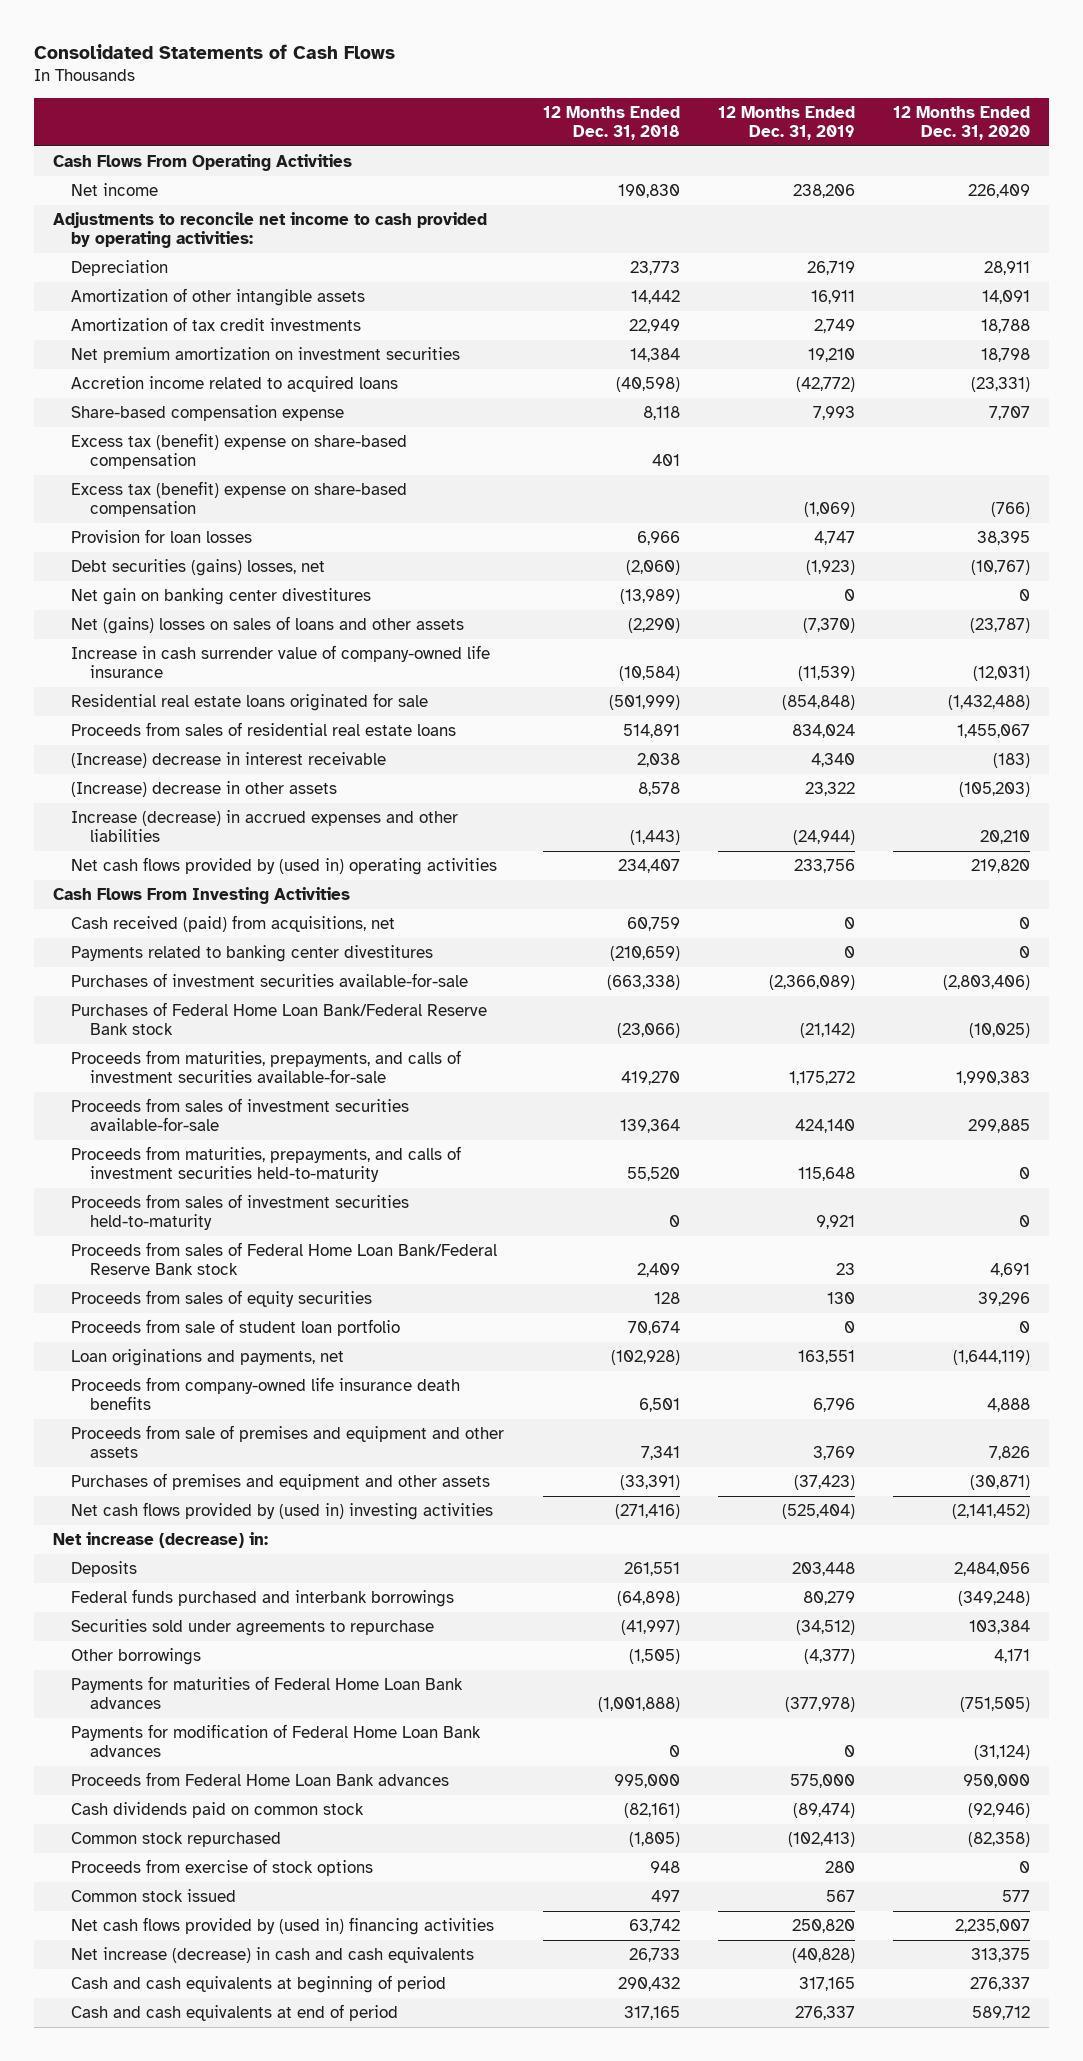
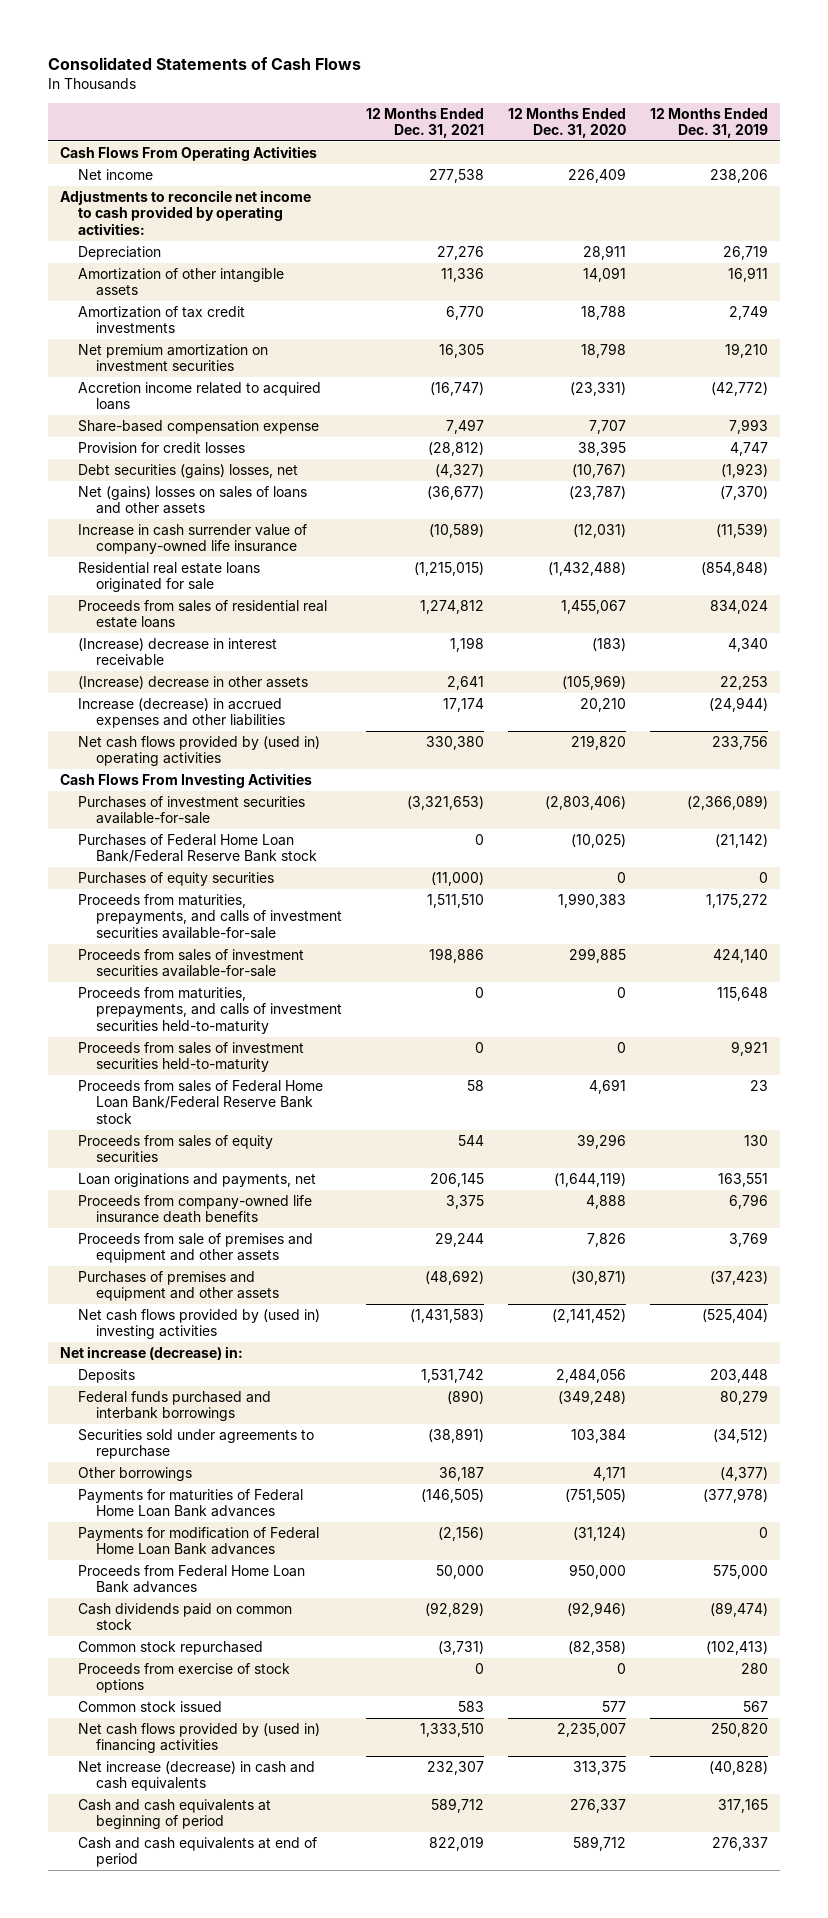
[542,105,680,140] 12 Months Ended Dec. 31, 2018 -> none
none -> [365,107,484,139] 12 Months Ended Dec. 31, 2021
[71,432,408,469] Excess tax (benefit) expense on share-based compensation -> none
[71,480,408,517] Excess tax (benefit) expense on share-based compensation -> none
[71,528,253,543] Provision for loan losses -> [77,442,245,454] Provision for credit losses
[71,587,372,605] Net gain on banking center divestitures -> none
[804,781,855,796] 23,322 -> [719,676,768,691] 22,253
[959,781,1031,797] (105,203) -> [561,675,626,691] (105,969)
[71,914,396,932] Cash received (paid) from acquisitions, net -> none
[71,944,434,962] Payments related to banking center divestitures -> none
none -> [77,872,274,887] Purchases of equity securities
[71,1318,401,1336] Proceeds from sale of student loan portfolio -> none

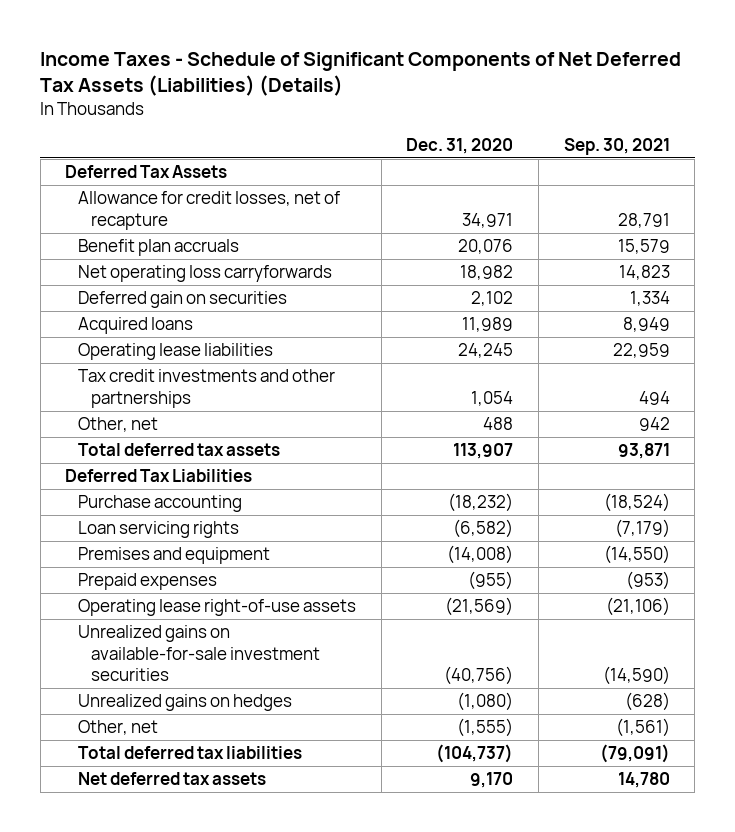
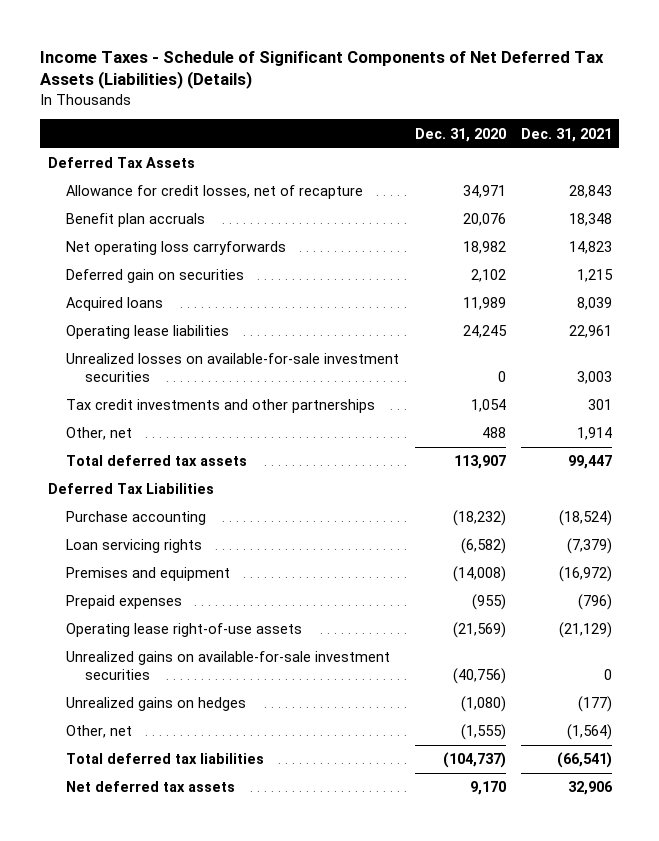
[563,137,670,155] Sep. 30, 2021 -> none
none -> [520,127,612,142] Dec. 31, 2021
none -> [66,353,400,383] Unrealized losses on available-for-sale investment securities

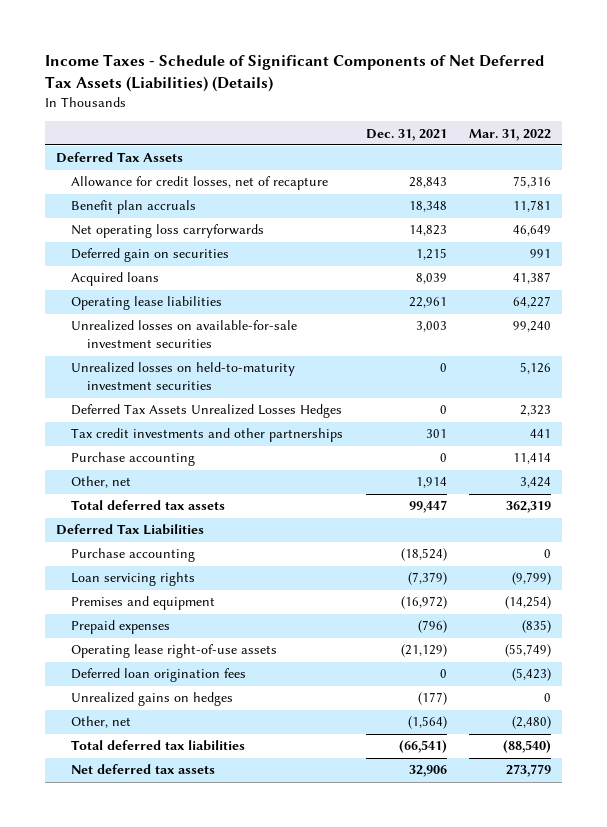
[414,127,506,142] Dec. 31, 2020 -> none
none -> [468,128,551,141] Mar. 31, 2022
none -> [71,362,296,391] Unrealized losses on held-to-maturity investment securities
none -> [71,404,343,419] Deferred Tax Assets Unrealized Losses Hedges
none -> [71,452,196,467] Purchase accounting
[66,651,391,681] Unrealized gains on available-for-sale investment securities -> none
none -> [71,668,247,683] Deferred loan origination fees

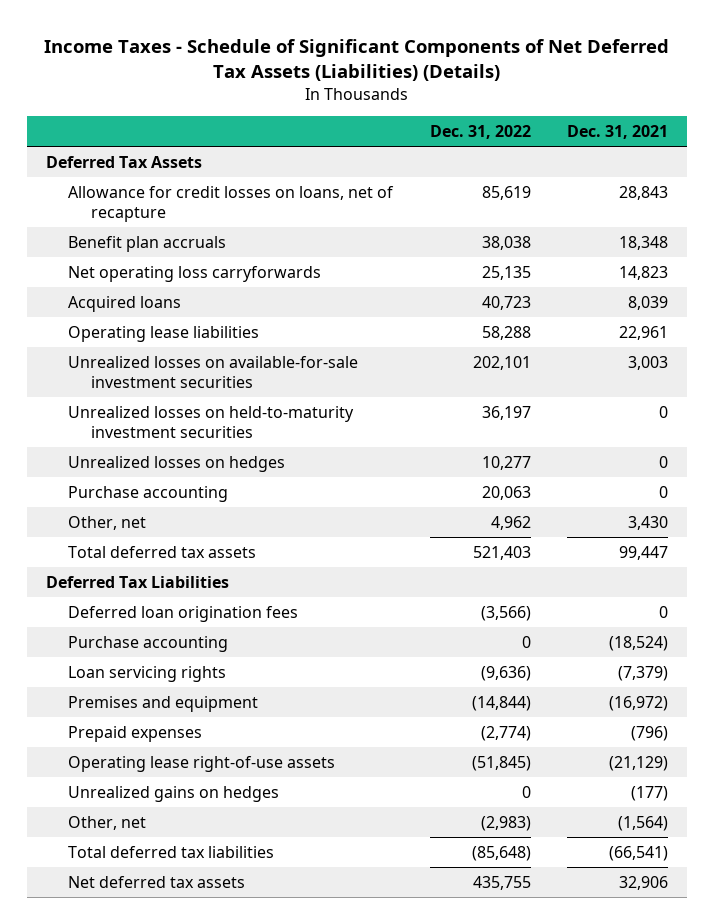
[468,128,551,141] Mar. 31, 2022 -> none
none -> [429,124,531,139] Dec. 31, 2022
[71,176,329,191] Allowance for credit losses, net of recapture -> [68,185,395,223] Allowance for credit losses on loans, net of recapture
[71,248,230,263] Deferred gain on securities -> none
[71,404,343,419] Deferred Tax Assets Unrealized Losses Hedges -> none
[71,428,344,443] Tax credit investments and other partnerships -> none
none -> [68,455,286,472] Unrealized losses on hedges
[415,477,447,489] 1,914 -> [628,515,669,530] 3,430
[71,668,247,683] Deferred loan origination fees -> [68,605,299,622] Deferred loan origination fees

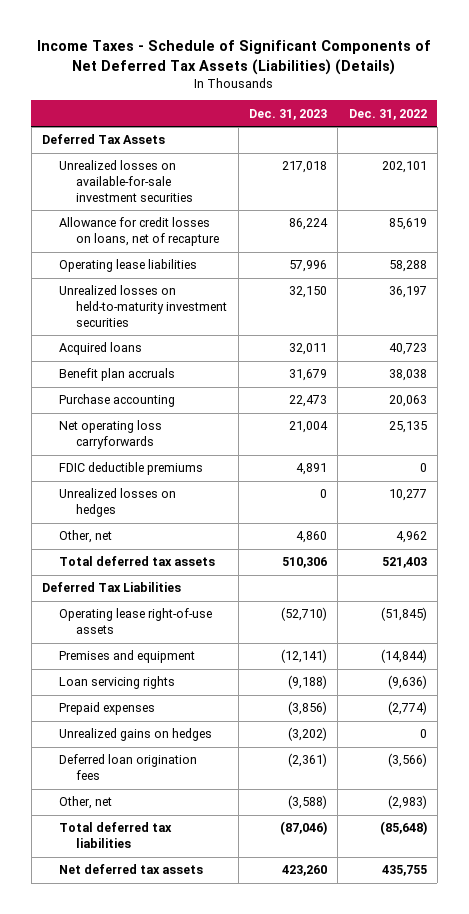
[567,124,669,139] Dec. 31, 2021 -> none
none -> [248,108,327,120] Dec. 31, 2023
[68,355,359,389] Unrealized losses on available-for-sale investment securities -> [59,160,194,203] Unrealized losses on available-for-sale investment securities
[68,295,182,312] Acquired loans -> [59,342,143,356] Acquired loans
[68,235,227,252] Benefit plan accruals -> [59,368,176,382] Benefit plan accruals
[68,265,322,282] Net operating loss carryforwards -> [59,420,163,450] Net operating loss carryforwards
none -> [59,462,204,476] FDIC deductible premiums
[68,455,286,472] Unrealized losses on hedges -> [59,488,177,518] Unrealized losses on hedges
[68,635,229,652] Purchase accounting -> none
[68,755,336,772] Operating lease right-of-use assets -> [59,608,213,635] Operating lease right-of-use assets
[68,665,227,682] Loan servicing rights -> [59,676,176,690] Loan servicing rights
[68,605,299,622] Deferred loan origination fees -> [59,754,198,781] Deferred loan origination fees

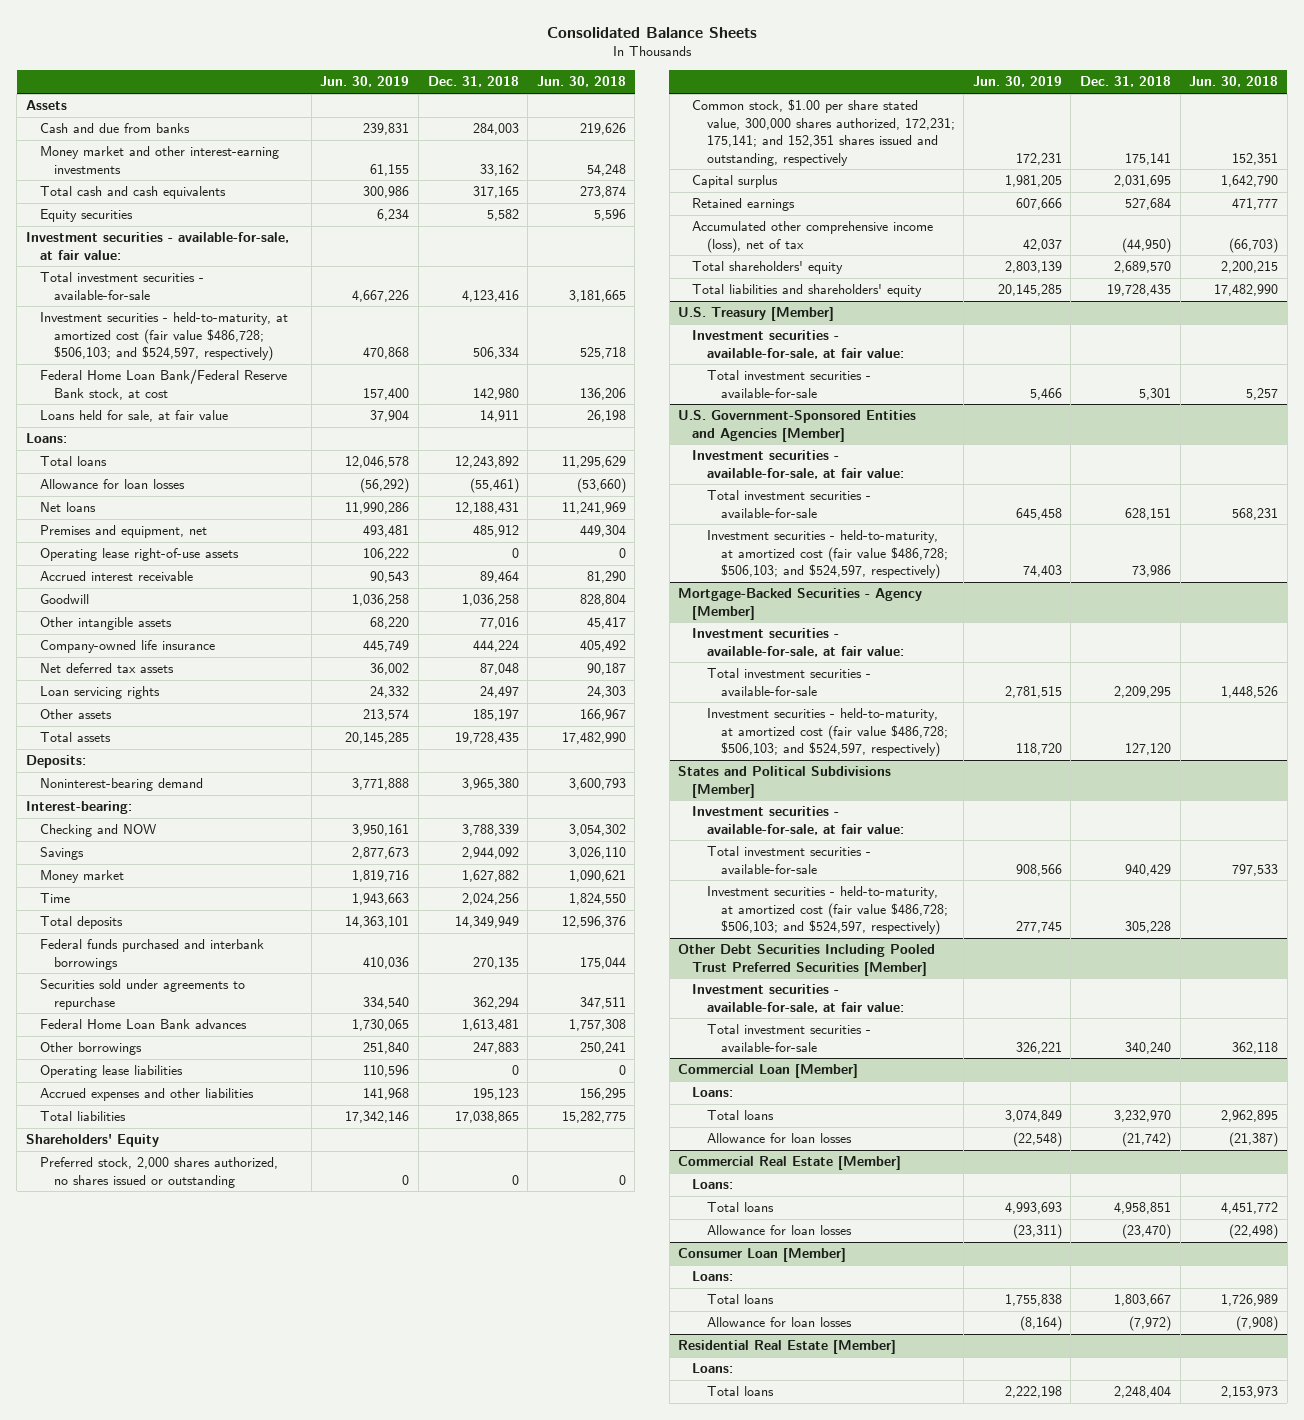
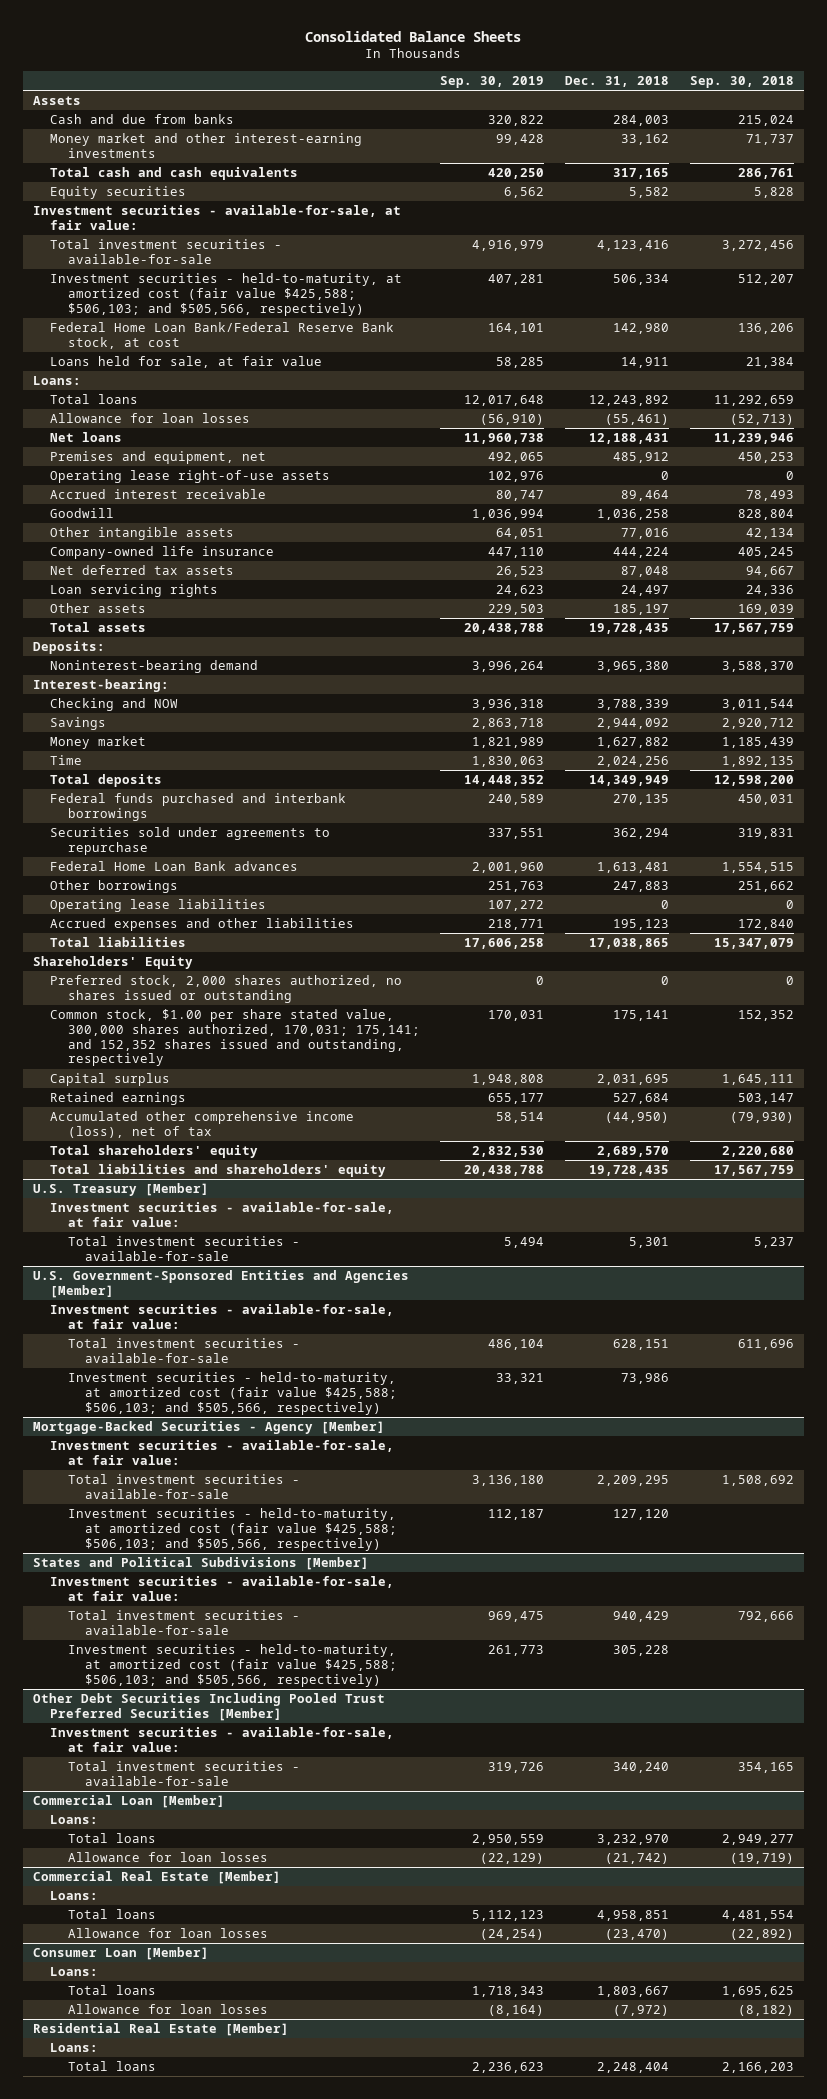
[320,76,410,88] Jun. 30, 2019 -> none
[536,76,626,88] Jun. 30, 2018 -> none
none -> [440,75,545,88] Sep. 30, 2019
none -> [689,75,794,88] Sep. 30, 2018
[39,312,288,362] Investment securities - held-to-maturity, at amortized cost (fair value $486,728; $506,103; and $524,597, respectively) -> [50,273,403,316] Investment securities - held-to-maturity, at amortized cost (fair value $425,588; $506,103; and $505,566, respectively)
[692,99,955,166] Common stock, $1.00 per share stated value, 300,000 shares authorized, 172,231; 175,141; and 152,351 shares issued and outstanding, respectively -> [50,1009,420,1067] Common stock, $1.00 per share stated value, 300,000 shares authorized, 170,031; 175,141; and 152,352 shares issued and outstanding, respectively
[706,530,948,580] Investment securities - held-to-maturity, at amortized cost (fair value $486,728; $506,103; and $524,597, respectively) -> [67,1372,398,1415] Investment securities - held-to-maturity, at amortized cost (fair value $425,588; $506,103; and $505,566, respectively)
[706,708,948,758] Investment securities - held-to-maturity, at amortized cost (fair value $486,728; $506,103; and $524,597, respectively) -> [67,1508,398,1551] Investment securities - held-to-maturity, at amortized cost (fair value $425,588; $506,103; and $505,566, respectively)
[706,886,948,936] Investment securities - held-to-maturity, at amortized cost (fair value $486,728; $506,103; and $524,597, respectively) -> [67,1644,398,1687] Investment securities - held-to-maturity, at amortized cost (fair value $425,588; $506,103; and $505,566, respectively)

